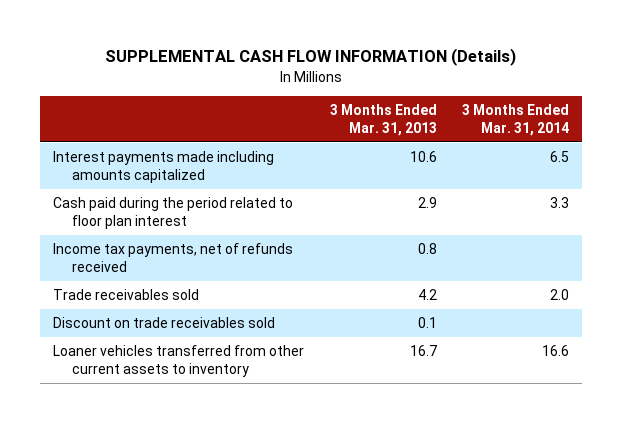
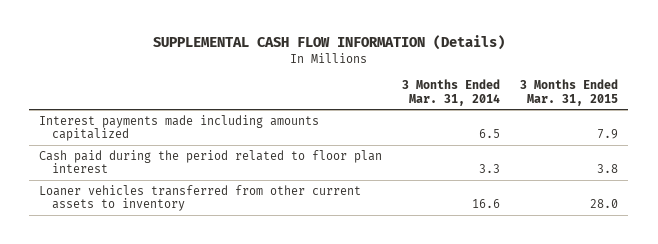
[329,103,437,136] 3 Months Ended Mar. 31, 2013 -> none
none -> [520,79,619,106] 3 Months Ended Mar. 31, 2015
[53,243,294,272] Income tax payments, net of refunds received -> none
[53,289,200,301] Trade receivables sold -> none
[53,317,276,329] Discount on trade receivables sold -> none

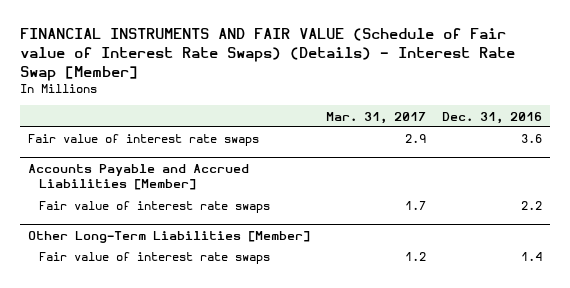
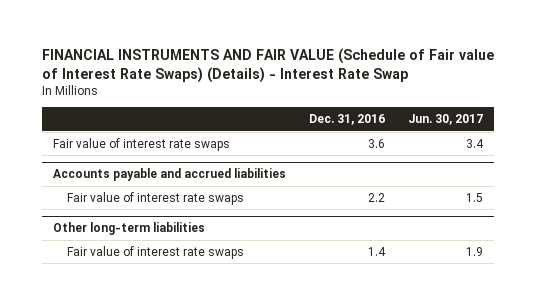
[19,27,515,81] FINANCIAL INSTRUMENTS AND FAIR VALUE (Schedule of Fair value of Interest Rate Swaps) (Details) - Interest Rate Swap [Member] -> [41,48,494,84] FINANCIAL INSTRUMENTS AND FAIR VALUE (Schedule of Fair value of Interest Rate Swaps) (Details) - Interest Rate Swap
[326,111,427,124] Mar. 31, 2017 -> none
none -> [407,114,483,126] Jun. 30, 2017
[27,164,249,191] Accounts Payable and Accrued Liabilities [Member] -> [53,168,287,182] Accounts payable and accrued liabilities
[27,231,310,244] Other Long-Term Liabilities [Member] -> [53,222,206,236] Other long-term liabilities

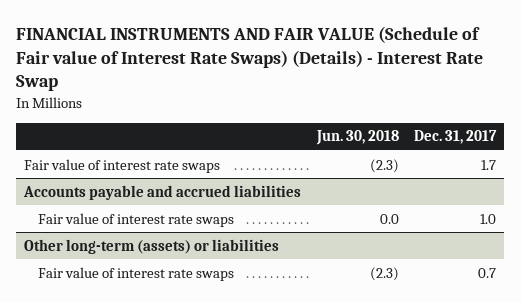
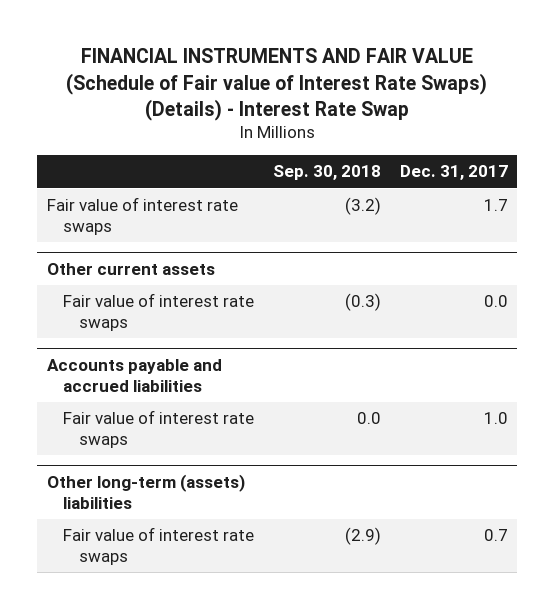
[315,130,399,146] Jun. 30, 2018 -> none
none -> [272,165,381,181] Sep. 30, 2018
none -> [46,262,215,275] Other current assets
none -> [62,293,254,332] Fair value of interest rate swaps
[24,238,280,254] Other long-term (assets) or liabilities -> [46,473,245,509] Other long-term (assets) liabilities

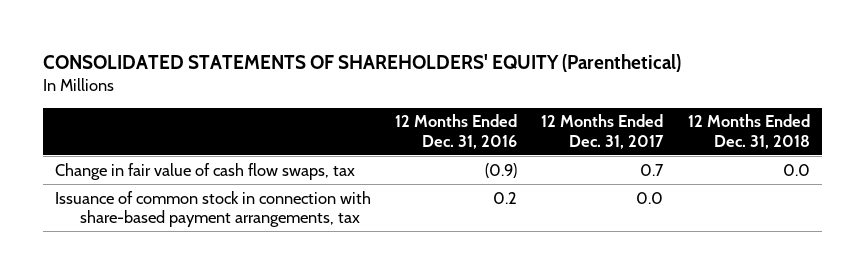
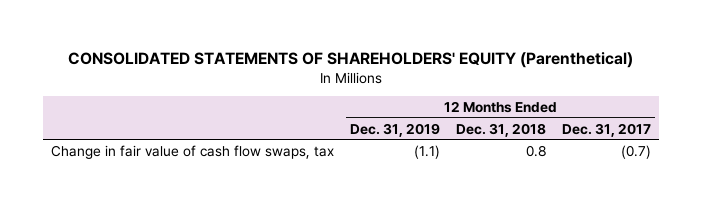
[395,114,518,149] 12 Months Ended Dec. 31, 2016 -> none
none -> [349,122,440,137] Dec. 31, 2019
[54,190,371,228] Issuance of common stock in connection with share-based payment arrangements, tax -> none
[640,163,665,176] 0.7 -> [621,144,652,159] (0.7)
[782,163,810,176] 0.0 -> [526,144,547,157] 0.8

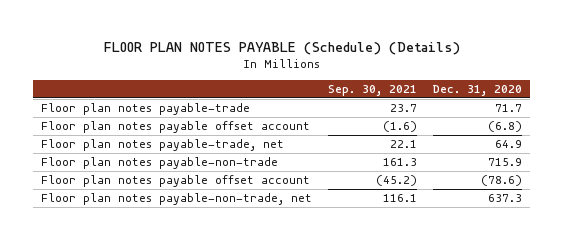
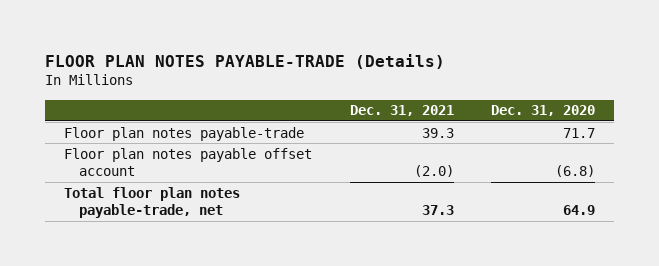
[103,41,460,55] FLOOR PLAN NOTES PAYABLE (Schedule) (Details) -> [44,53,445,69] FLOOR PLAN NOTES PAYABLE-TRADE (Details)
[328,85,418,97] Sep. 30, 2021 -> none
none -> [349,105,454,117] Dec. 31, 2021
[41,157,279,170] Floor plan notes payable-non-trade -> none
[41,175,311,188] Floor plan notes payable offset account -> none
[41,193,313,206] Floor plan notes payable-non-trade, net -> none
[41,139,285,152] Floor plan notes payable-trade, net -> [63,186,240,219] Total floor plan notes payable-trade, net

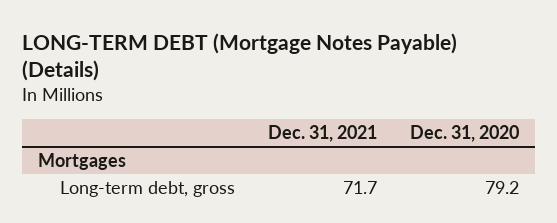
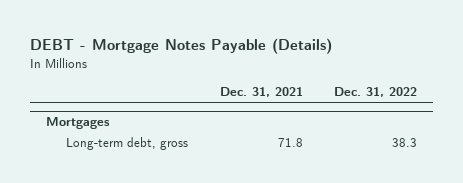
[22,32,458,82] LONG-TERM DEBT (Mortgage Notes Payable) (Details) -> [29,38,332,55] DEBT - Mortgage Notes Payable (Details)
[409,125,519,143] Dec. 31, 2020 -> none
none -> [334,87,418,98] Dec. 31, 2022
[342,181,377,195] 71.7 -> [277,138,303,148] 71.8

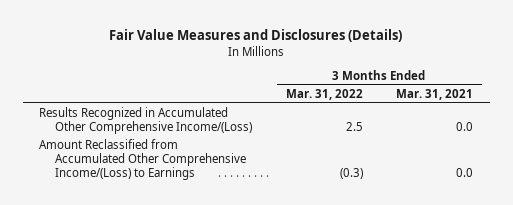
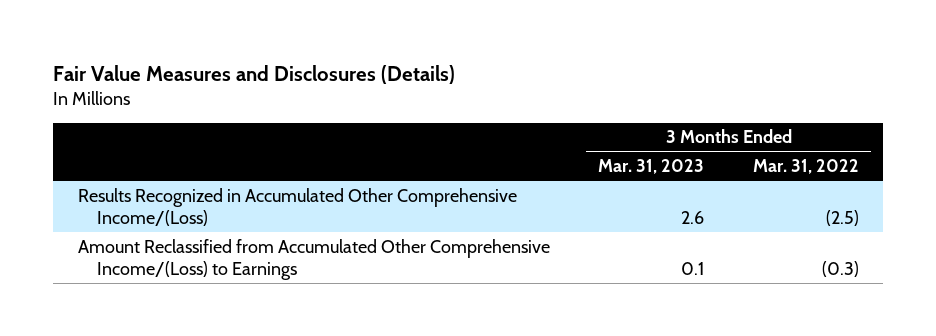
[396,88,474,100] Mar. 31, 2021 -> none
none -> [598,159,705,175] Mar. 31, 2023
[345,122,363,132] 2.5 -> [825,209,859,226] (2.5)

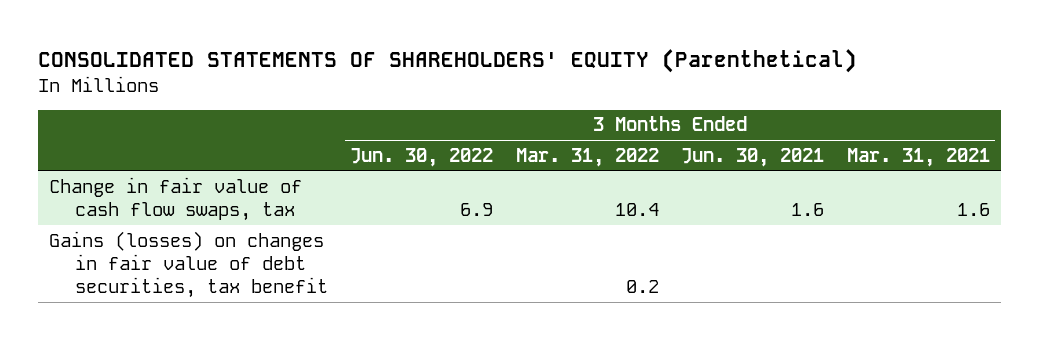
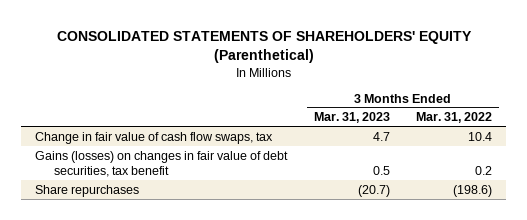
[350,147,494,167] Jun. 30, 2022 -> none
[681,147,825,167] Jun. 30, 2021 -> none
[846,147,990,167] Mar. 31, 2021 -> none
none -> [313,112,390,124] Mar. 31, 2023
none -> [34,184,139,197] Share repurchases

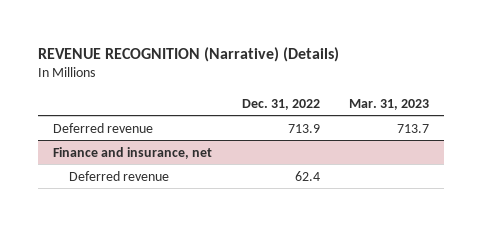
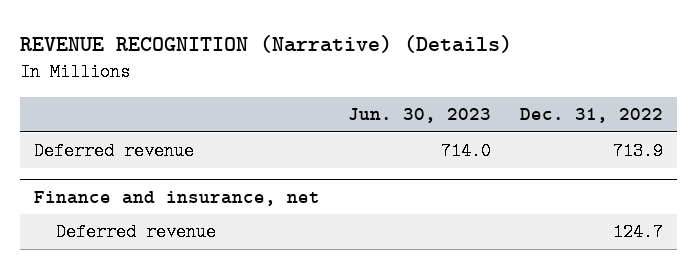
[349,98,430,110] Mar. 31, 2023 -> none
none -> [348,108,492,124] Jun. 30, 2023
[294,170,320,181] 62.4 -> [612,223,663,242] 124.7

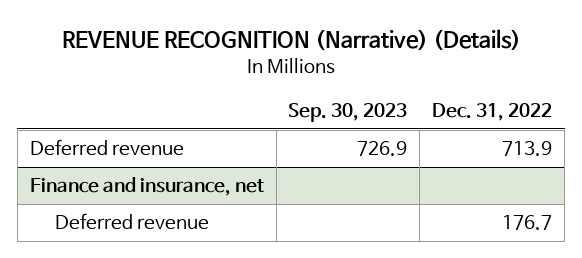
[348,108,492,124] Jun. 30, 2023 -> none
none -> [288,103,408,123] Sep. 30, 2023
[612,223,663,242] 124.7 -> [502,215,553,231] 176.7

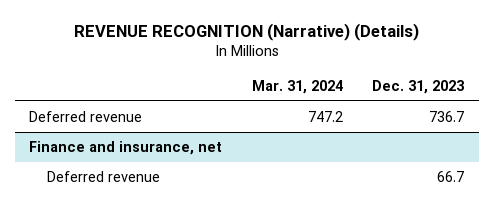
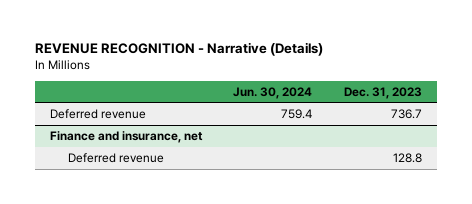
[73,22,419,41] REVENUE RECOGNITION (Narrative) (Details) -> [34,41,323,56] REVENUE RECOGNITION - Narrative (Details)
[251,79,343,94] Mar. 31, 2024 -> none
none -> [233,86,313,99] Jun. 30, 2024
[437,171,465,183] 66.7 -> [392,152,422,163] 128.8

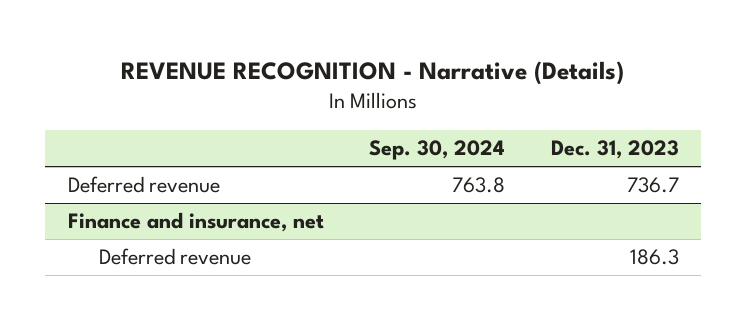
[233,86,313,99] Jun. 30, 2024 -> none
none -> [369,140,506,161] Sep. 30, 2024
[392,152,422,163] 128.8 -> [629,249,679,266] 186.3

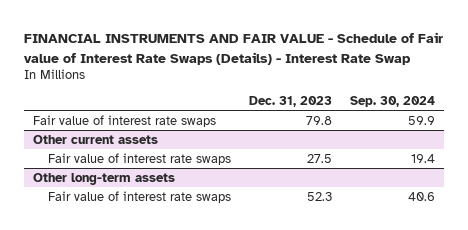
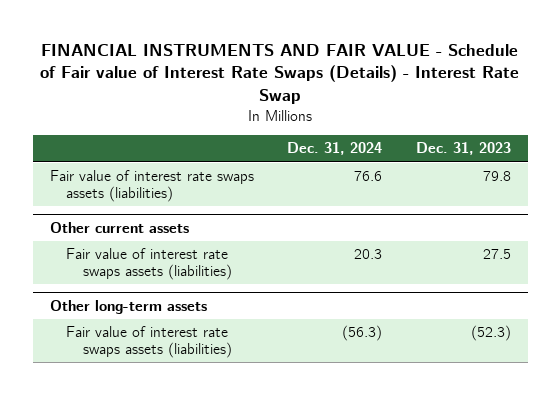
[349,96,435,108] Sep. 30, 2024 -> none
none -> [287,142,383,156] Dec. 31, 2024
[33,114,217,127] Fair value of interest rate swaps -> [49,170,254,203] Fair value of interest rate swaps assets (liabilities)
[47,152,231,165] Fair value of interest rate swaps -> [66,248,232,281] Fair value of interest rate swaps assets (liabilities)
[47,190,231,203] Fair value of interest rate swaps -> [66,326,232,359] Fair value of interest rate swaps assets (liabilities)
[306,191,332,201] 52.3 -> [470,325,511,342] (52.3)

